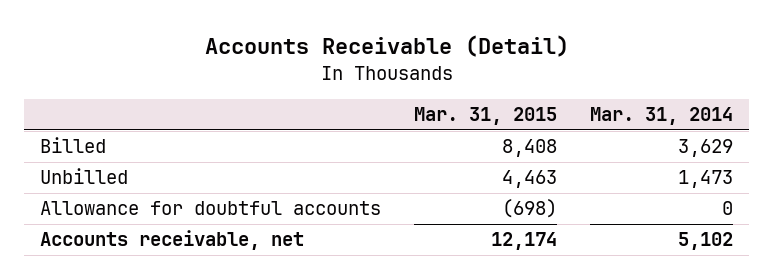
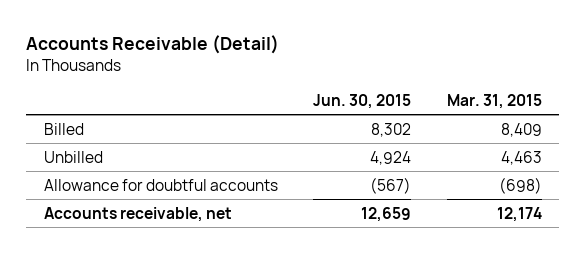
[590,107,734,126] Mar. 31, 2014 -> none
none -> [313,93,412,109] Jun. 30, 2015
[502,139,558,158] 8,408 -> [500,122,542,137] 8,409

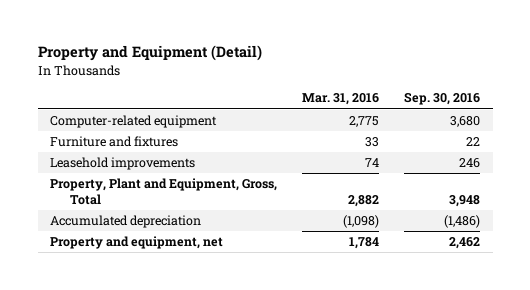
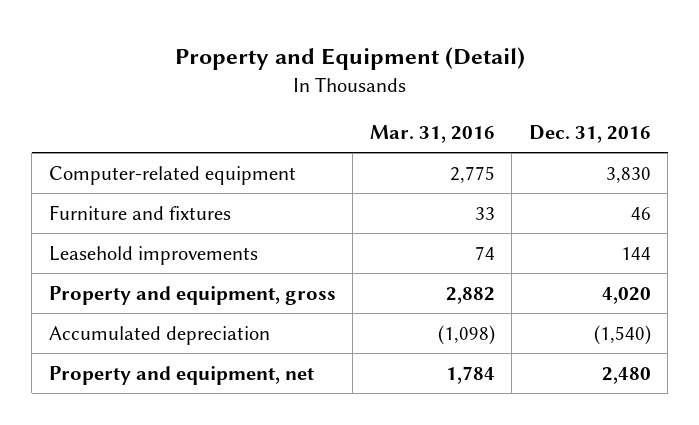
[404,92,481,106] Sep. 30, 2016 -> none
none -> [528,124,651,143] Dec. 31, 2016
[50,178,278,205] Property, Plant and Equipment, Gross, Total -> [48,285,336,305] Property and equipment, gross

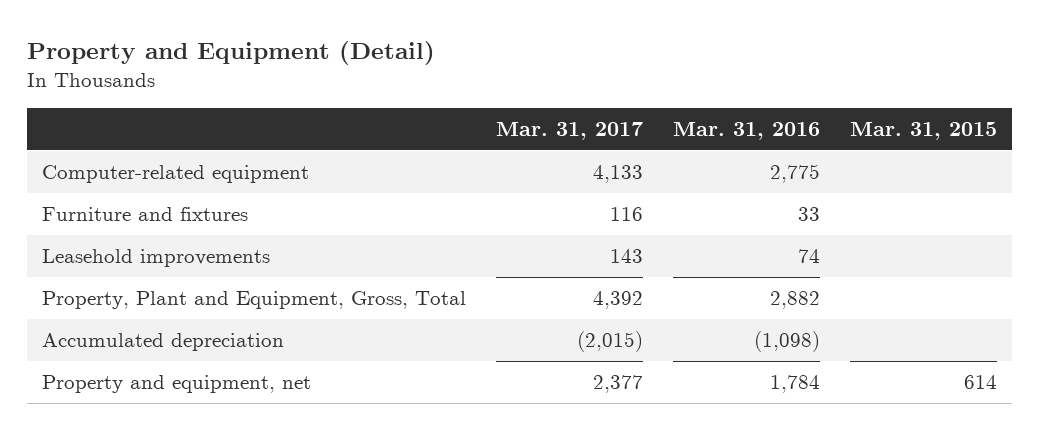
[528,124,651,143] Dec. 31, 2016 -> none
none -> [496,121,644,140] Mar. 31, 2017
none -> [850,121,998,140] Mar. 31, 2015
[48,285,336,305] Property and equipment, gross -> [42,291,467,310] Property, Plant and Equipment, Gross, Total

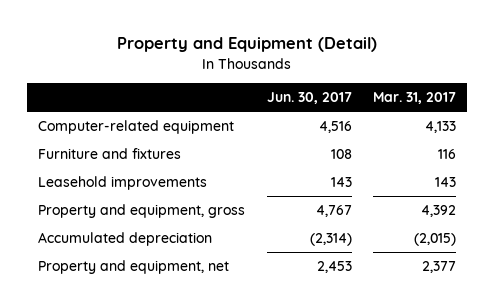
[673,121,821,140] Mar. 31, 2016 -> none
[850,121,998,140] Mar. 31, 2015 -> none
none -> [266,91,352,104] Jun. 30, 2017
[42,291,467,310] Property, Plant and Equipment, Gross, Total -> [38,204,246,219] Property and equipment, gross

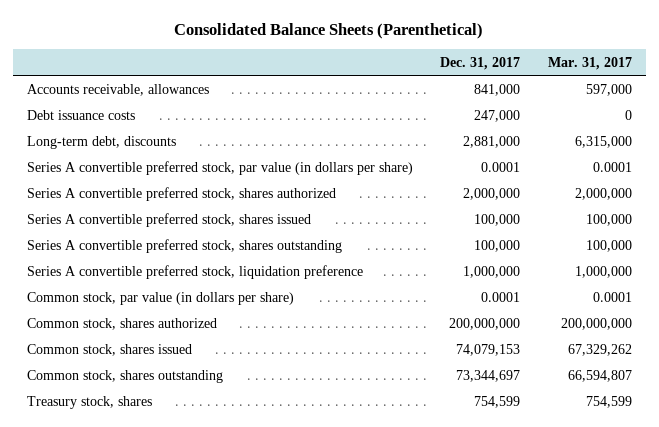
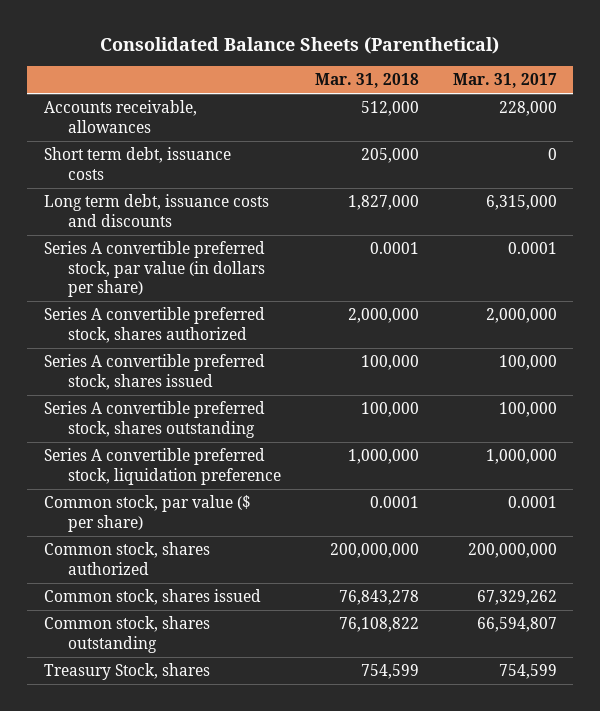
[440,56,521,70] Dec. 31, 2017 -> none
none -> [314,73,419,89] Mar. 31, 2018
[586,83,633,96] 597,000 -> [498,101,557,117] 228,000
[26,109,135,120] Debt issuance costs -> [43,147,231,180] Short term debt, issuance costs
[26,135,176,149] Long-term debt, discounts -> [43,194,269,227] Long term debt, issuance costs and discounts
[26,291,294,305] Common stock, par value (in dollars per share) -> [43,495,251,532] Common stock, par value ($ per share)
[26,395,152,409] Treasury stock, shares -> [43,663,210,681] Treasury Stock, shares

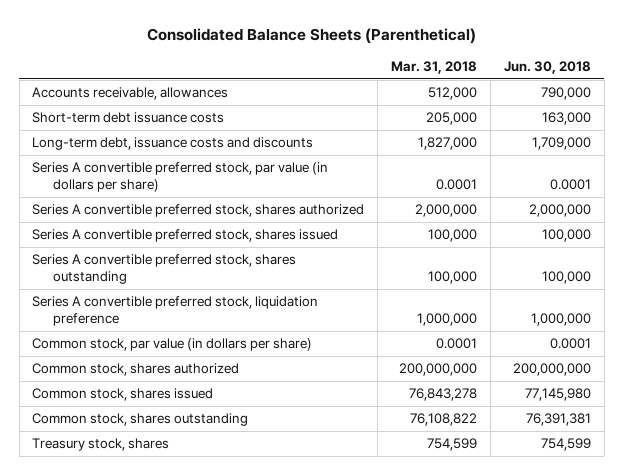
[452,73,557,89] Mar. 31, 2017 -> none
none -> [503,61,591,75] Jun. 30, 2018
[43,147,231,180] Short term debt, issuance costs -> [32,112,225,124] Short-term debt issuance costs
[43,194,269,227] Long term debt, issuance costs and discounts -> [32,137,314,151] Long-term debt, issuance costs and discounts
[43,495,251,532] Common stock, par value ($ per share) -> [32,338,313,352] Common stock, par value (in dollars per share)
[43,663,210,681] Treasury Stock, shares -> [32,438,170,452] Treasury stock, shares

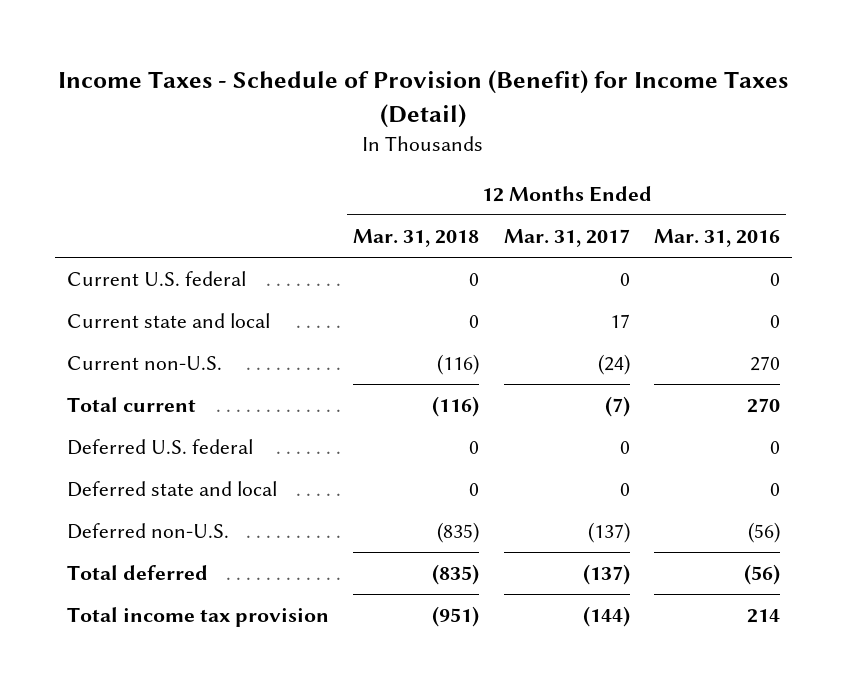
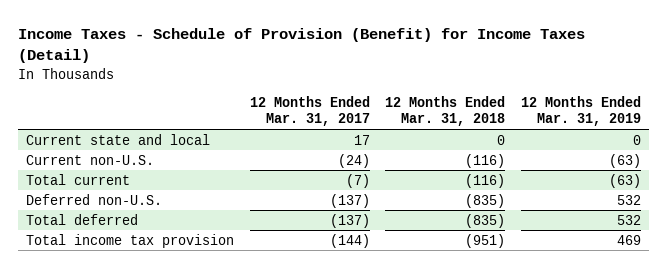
[653,229,780,248] Mar. 31, 2016 -> none
none -> [520,95,641,127] 12 Months Ended Mar. 31, 2019
[67,271,247,287] Current U.S. federal -> none
[67,439,254,456] Deferred U.S. federal -> none
[67,481,278,498] Deferred state and local -> none

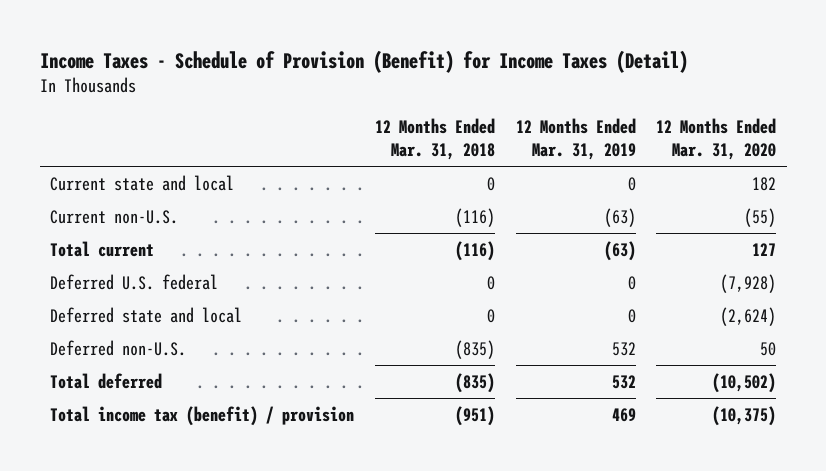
[249,95,370,127] 12 Months Ended Mar. 31, 2017 -> none
none -> [656,118,777,161] 12 Months Ended Mar. 31, 2020
none -> [50,273,219,290] Deferred U.S. federal
none -> [50,306,243,323] Deferred state and local
[25,233,234,248] Total income tax provision -> [50,405,355,426] Total income tax (benefit) / provision

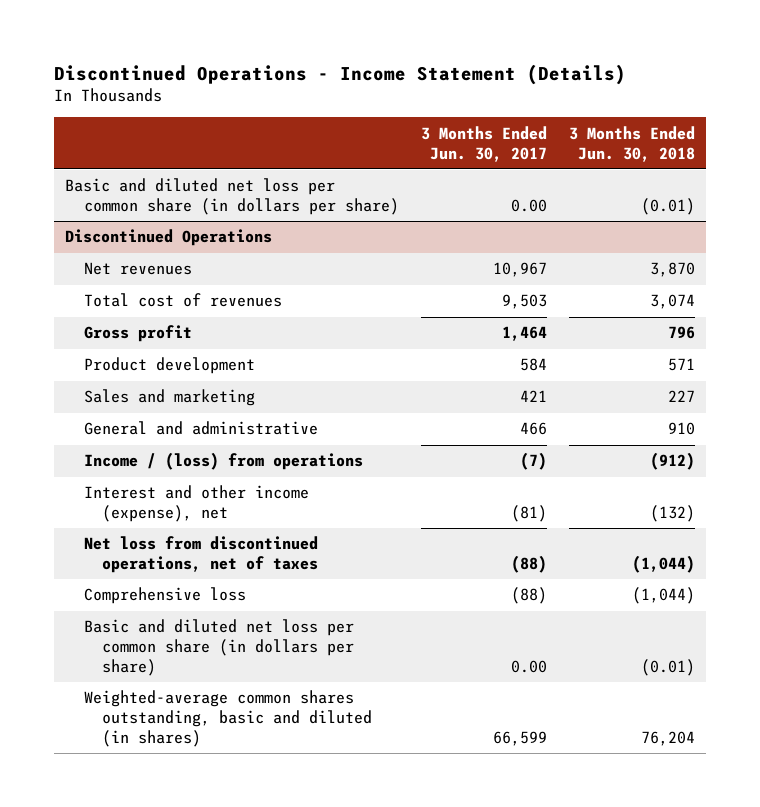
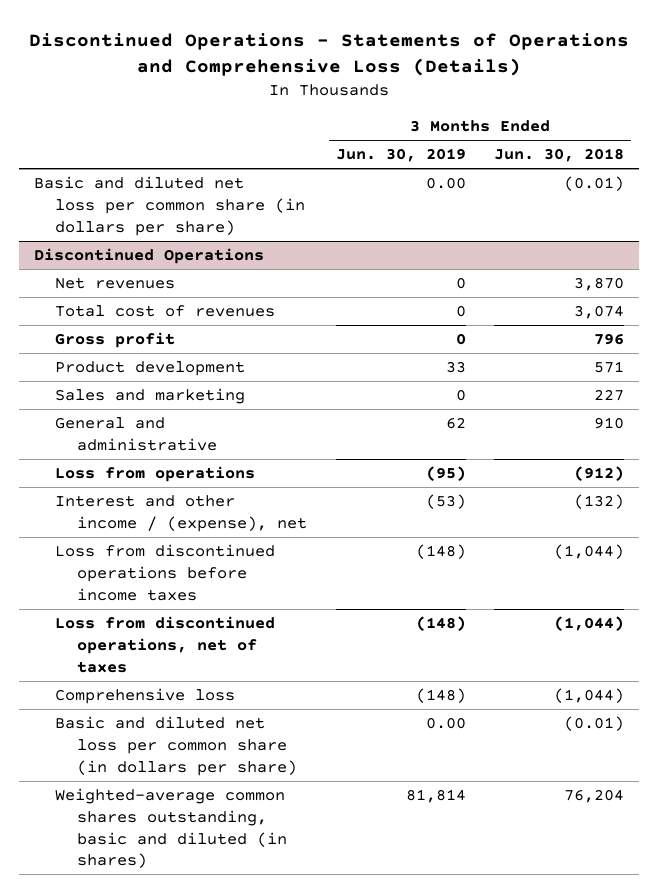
[54,63,627,85] Discontinued Operations - Income Statement (Details) -> [28,32,629,76] Discontinued Operations - Statements of Operations and Comprehensive Loss (Details)
[420,125,547,162] 3 Months Ended Jun. 30, 2017 -> none
none -> [335,148,466,163] Jun. 30, 2019
[83,452,363,471] Income / (loss) from operations -> [55,466,256,483] Loss from operations
[83,485,309,523] Interest and other income (expense), net -> [55,495,308,532] Interest and other income / (expense), net
none -> [55,544,276,601] Loss from discontinued operations before income taxes
[83,536,319,574] Net loss from discontinued operations, net of taxes -> [55,616,276,673] Loss from discontinued operations, net of taxes

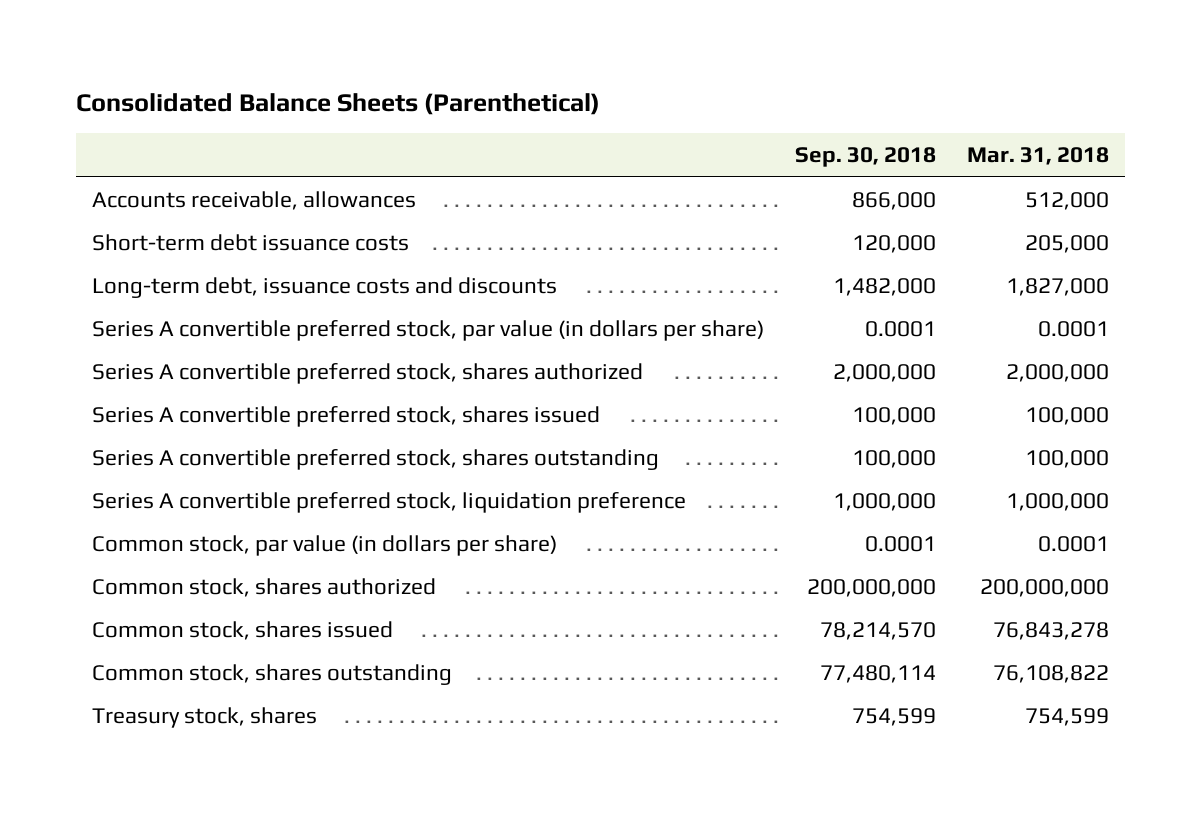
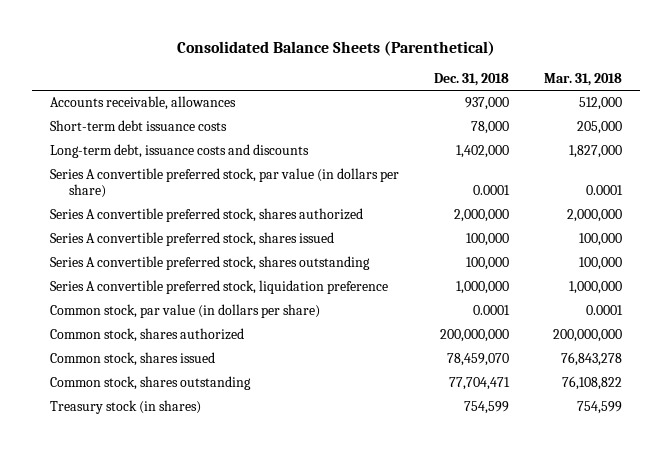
[795,147,937,168] Sep. 30, 2018 -> none
none -> [434,72,510,86] Dec. 31, 2018
[91,706,317,728] Treasury stock, shares -> [49,400,201,415] Treasury stock (in shares)

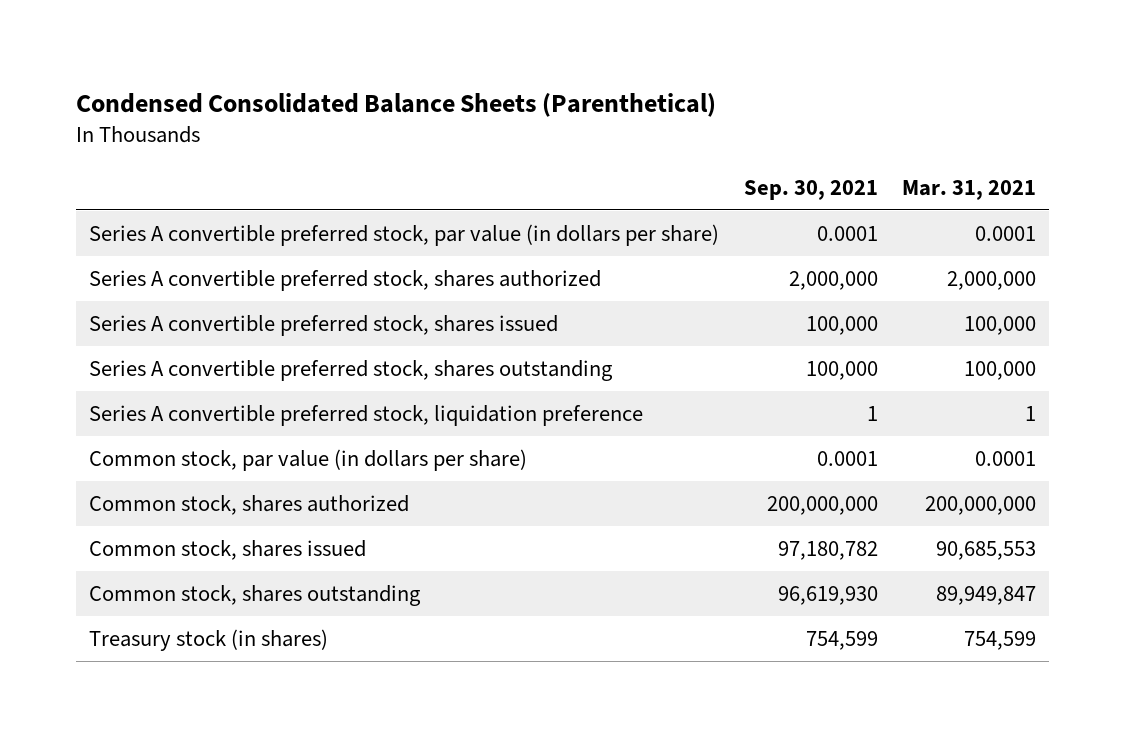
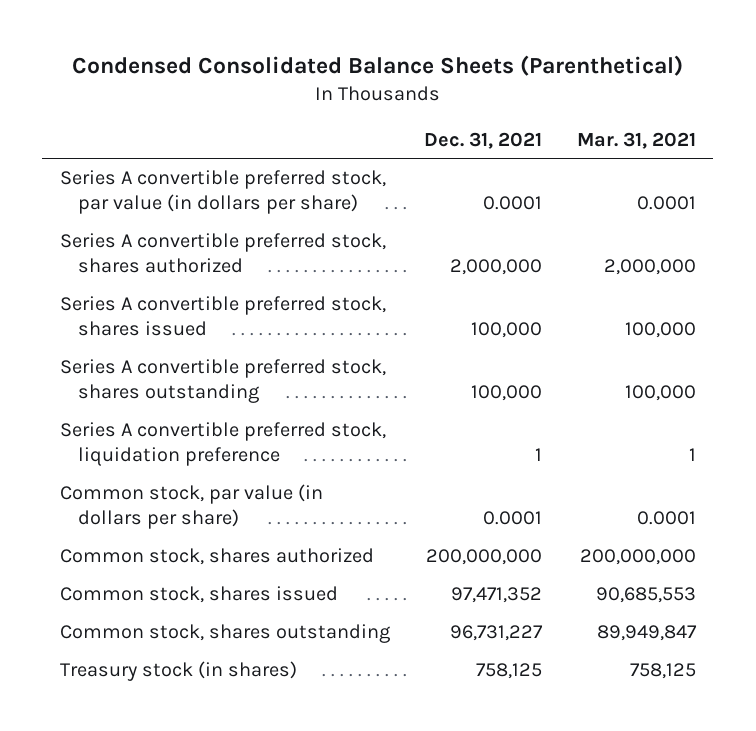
[743,179,878,200] Sep. 30, 2021 -> none
none -> [424,131,543,149] Dec. 31, 2021
[964,631,1037,651] 754,599 -> [629,663,696,680] 758,125

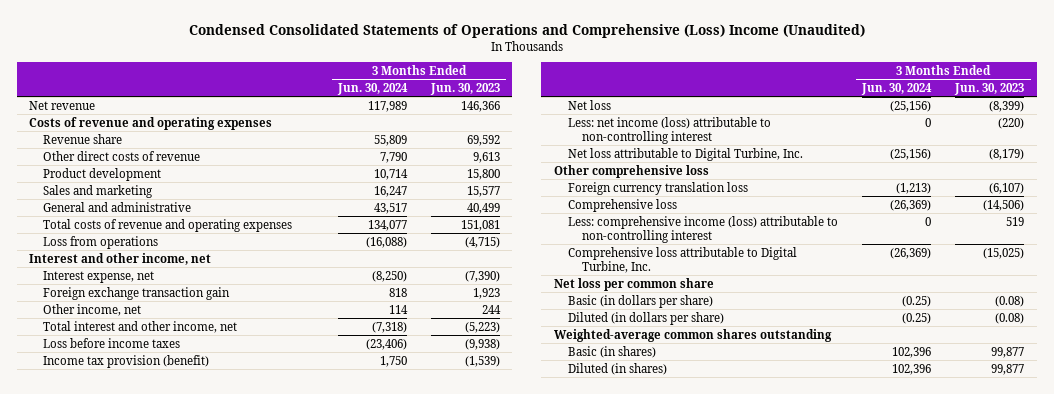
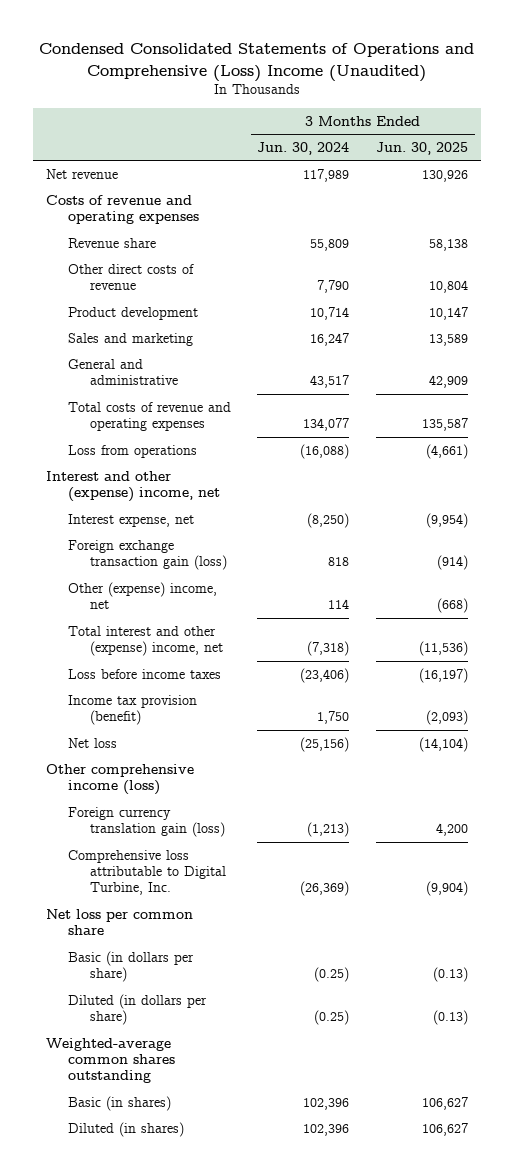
[430,82,501,95] Jun. 30, 2023 -> none
none -> [375,141,468,155] Jun. 30, 2025
[29,252,212,265] Interest and other income, net -> [46,470,220,503] Interest and other (expense) income, net
[43,286,231,300] Foreign exchange transaction gain -> [67,539,227,571] Foreign exchange transaction gain (loss)
[43,303,142,316] Other income, net -> [67,581,217,610] Other (expense) income, net
[43,320,238,333] Total interest and other income, net -> [67,625,223,657] Total interest and other (expense) income, net
[567,116,771,144] Less: net income (loss) attributable to non-controlling interest -> none
[567,147,803,161] Net loss attributable to Digital Turbine, Inc. -> none
[567,198,677,212] Comprehensive loss -> none
[567,215,838,243] Less: comprehensive income (loss) attributable to non-controlling interest -> none
[553,164,709,178] Other comprehensive loss -> [46,763,195,796] Other comprehensive income (loss)
[567,181,748,195] Foreign currency translation loss -> [67,806,225,838] Foreign currency translation gain (loss)

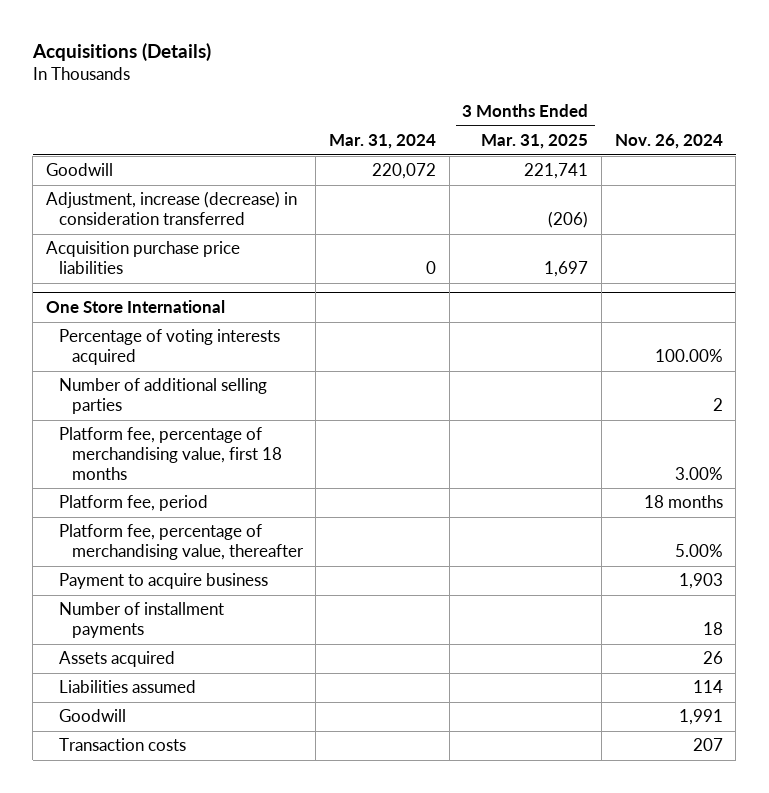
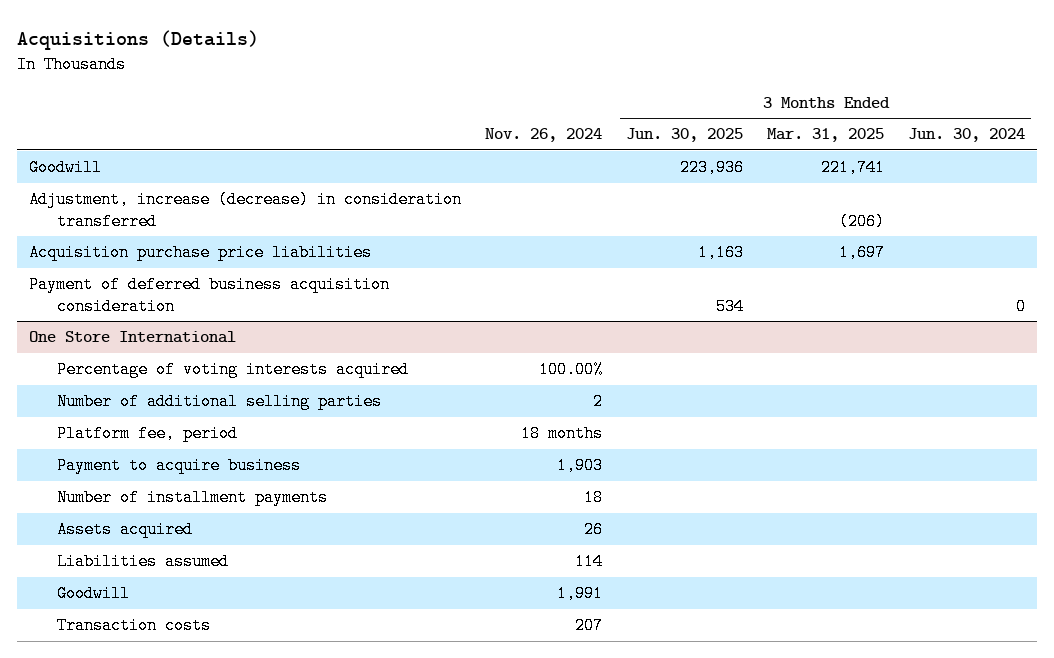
[328,134,436,150] Mar. 31, 2024 -> none
none -> [626,128,744,143] Jun. 30, 2025
none -> [907,128,1025,143] Jun. 30, 2024
none -> [29,276,391,315] Payment of deferred business acquisition consideration
[58,427,282,480] Platform fee, percentage of merchandising value, first 18 months -> none
[58,524,304,561] Platform fee, percentage of merchandising value, thereafter -> none

